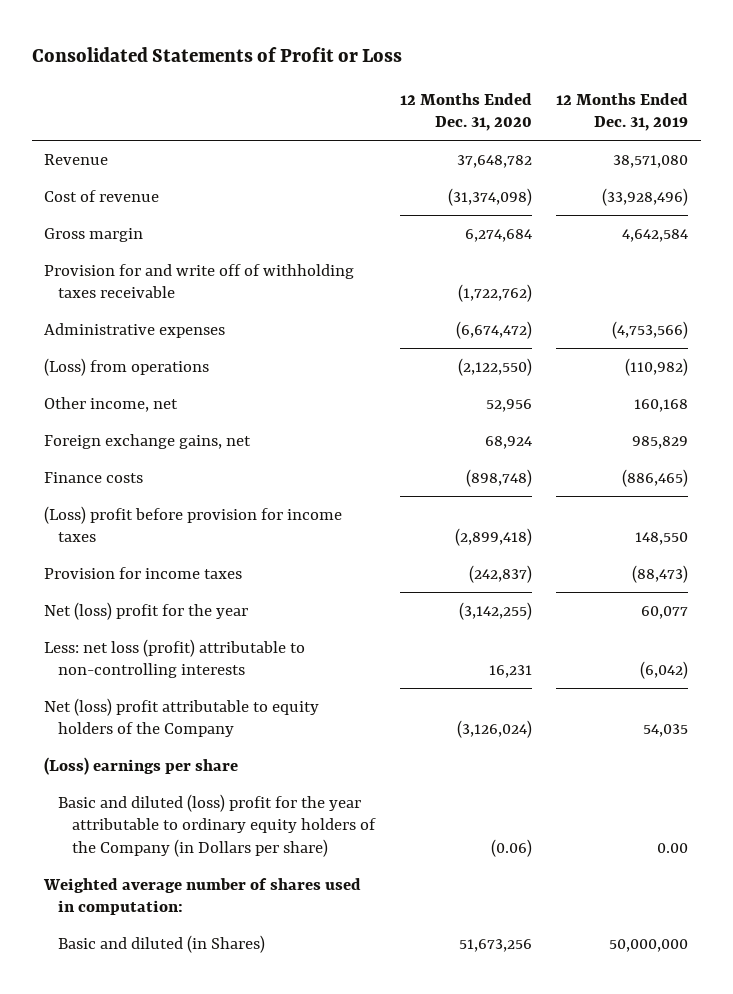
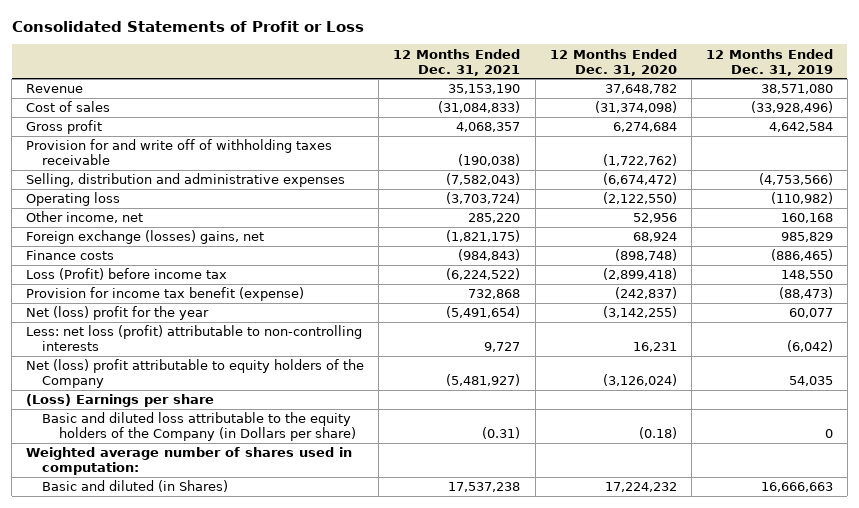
none -> [393,48,521,76] 12 Months Ended Dec. 31, 2021
[44,189,160,202] Cost of revenue -> [26,101,111,113] Cost of sales
[44,227,144,242] Gross margin -> [26,120,103,135] Gross profit
[44,322,226,338] Administrative expenses -> [26,173,346,188] Selling, distribution and administrative expenses
[44,357,210,376] (Loss) from operations -> [26,192,121,207] Operating loss
[44,433,252,449] Foreign exchange gains, net -> [26,230,265,245] Foreign exchange (losses) gains, net
[44,505,343,543] (Loss) profit before provision for income taxes -> [26,268,228,281] Loss (Profit) before income tax
[44,566,243,579] Provision for income taxes -> [26,287,305,302] Provision for income tax benefit (expense)
[44,756,239,775] (Loss) earnings per share -> [26,394,215,408] (Loss) Earnings per share
[58,793,377,857] Basic and diluted (loss) profit for the year attributable to ordinary equity holders of the Company (in Dollars per share) -> [42,412,356,442] Basic and diluted loss attributable to the equity holders of the Company (in Dollars per share)
[490,838,532,857] (0.06) -> [638,427,677,440] (0.18)
[657,842,689,853] 0.00 -> [824,429,833,439] 0
[458,938,532,952] 51,673,256 -> [604,482,677,493] 17,224,232
[609,938,689,952] 50,000,000 -> [760,482,833,493] 16,666,663

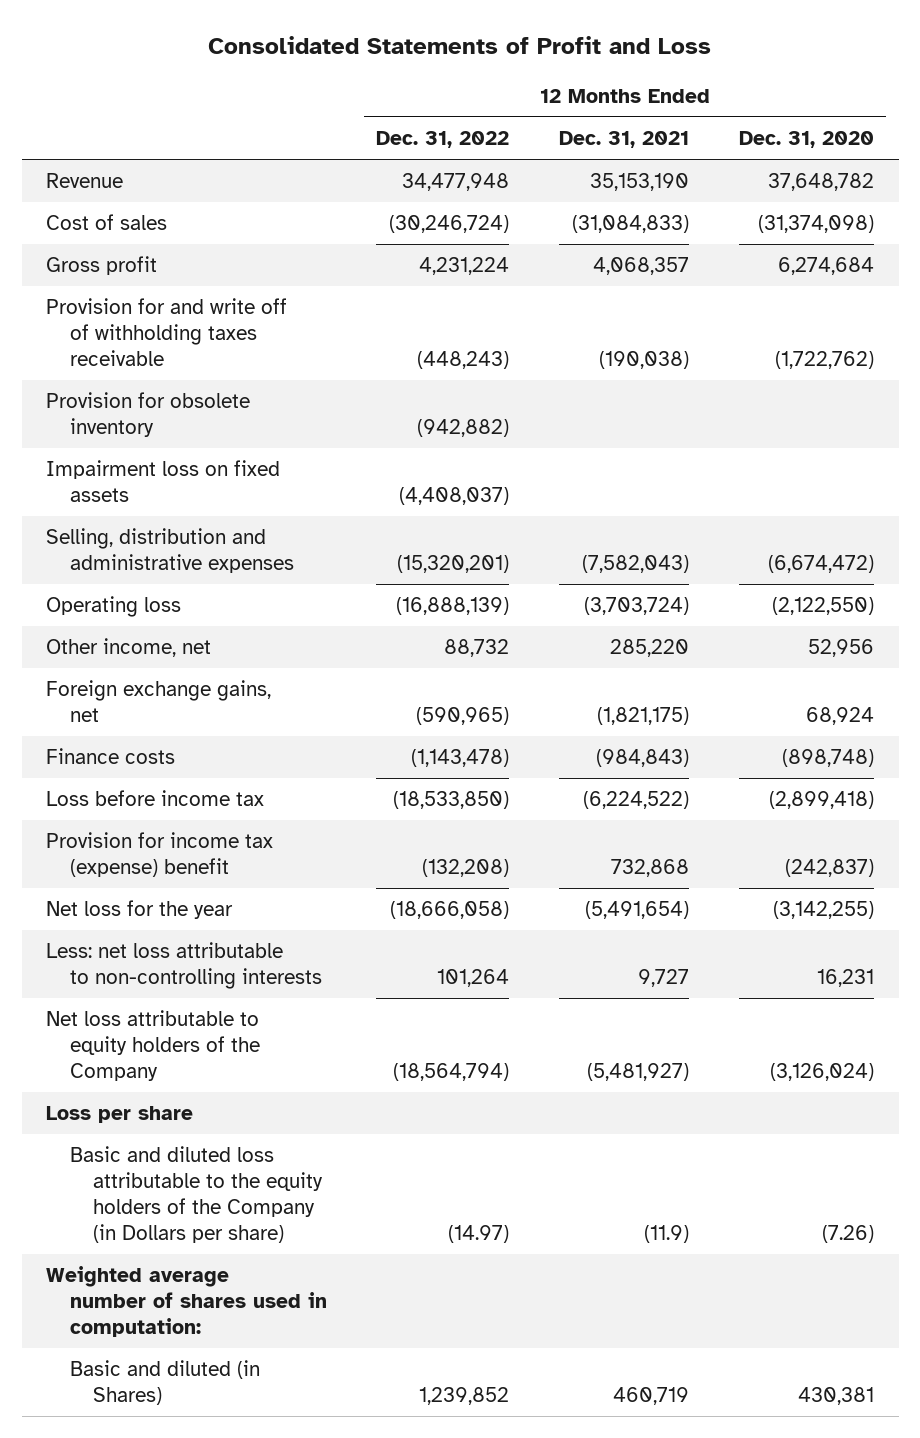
[11,20,364,32] Consolidated Statements of Profit or Loss -> [208,35,712,54] Consolidated Statements of Profit and Loss
[705,48,833,76] 12 Months Ended Dec. 31, 2019 -> none
none -> [376,131,510,149] Dec. 31, 2022
none -> [46,392,251,438] Provision for obsolete inventory
none -> [46,460,281,503] Impairment loss on fixed assets
[26,230,265,245] Foreign exchange (losses) gains, net -> [46,680,272,723] Foreign exchange gains, net
[26,268,228,281] Loss (Profit) before income tax -> [46,790,265,807] Loss before income tax
[26,287,305,302] Provision for income tax benefit (expense) -> [46,832,274,878] Provision for income tax (expense) benefit
[26,306,210,321] Net (loss) profit for the year -> [46,900,234,920] Net loss for the year
[26,325,363,352] Less: net loss (profit) attributable to non-controlling interests -> [46,942,322,990] Less: net loss attributable to non-controlling interests
[26,359,365,389] Net (loss) profit attributable to equity holders of the Company -> [46,1010,260,1081] Net loss attributable to equity holders of the Company
[26,394,215,408] (Loss) Earnings per share -> [46,1106,194,1124] Loss per share
[482,427,521,440] (0.31) -> [644,1224,690,1243] (11.9)
[638,427,677,440] (0.18) -> [821,1224,874,1243] (7.26)
[448,482,521,493] 17,537,238 -> [613,1387,690,1406] 460,719
[604,482,677,493] 17,224,232 -> [797,1387,874,1406] 430,381

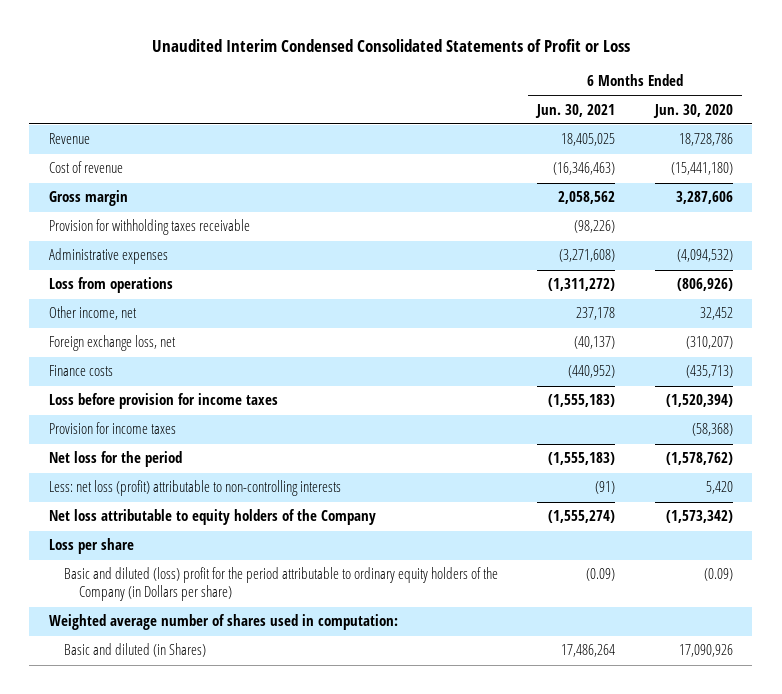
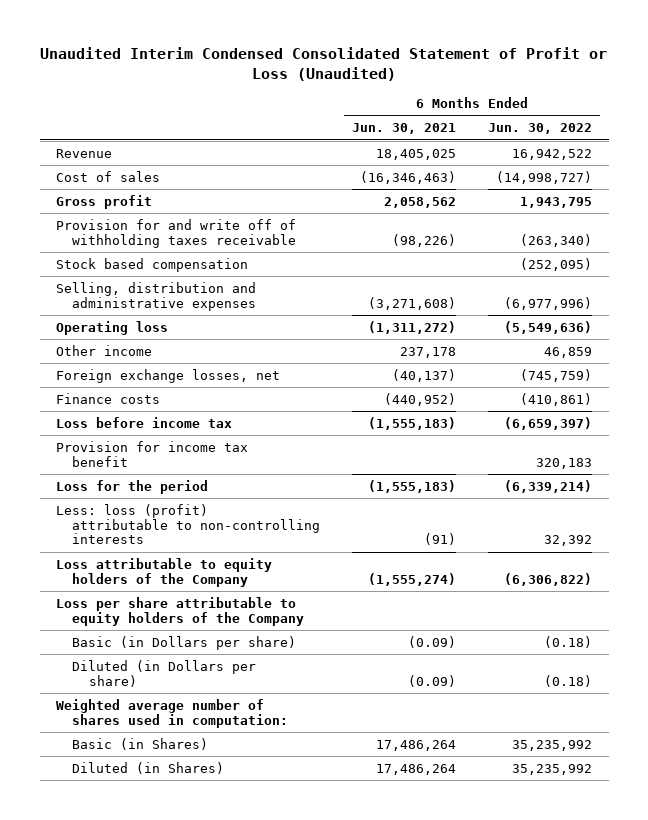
[151,39,630,53] Unaudited Interim Condensed Consolidated Statements of Profit or Loss -> [40,47,608,81] Unaudited Interim Condensed Consolidated Statement of Profit or Loss (Unaudited)
[652,103,733,118] Jun. 30, 2020 -> none
none -> [488,123,593,135] Jun. 30, 2022
[49,161,124,174] Cost of revenue -> [55,170,160,182] Cost of sales
[49,190,129,207] Gross margin -> [55,194,152,209] Gross profit
[49,219,251,236] Provision for withholding taxes receivable -> [55,218,297,248] Provision for and write off of withholding taxes receivable
none -> [55,257,248,272] Stock based compensation
[49,248,169,265] Administrative expenses -> [55,281,257,311] Selling, distribution and administrative expenses
[49,277,174,294] Loss from operations -> [55,320,168,335] Operating loss
[49,306,138,321] Other income, net -> [55,344,152,356] Other income
[49,335,177,352] Foreign exchange loss, net -> [55,368,280,383] Foreign exchange losses, net
[49,538,135,555] Loss per share -> none
[49,393,279,410] Loss before provision for income taxes -> [55,416,232,428] Loss before income tax
[49,422,177,435] Provision for income taxes -> [55,440,248,467] Provision for income tax benefit
[49,451,183,468] Net loss for the period -> [55,479,208,494] Loss for the period
[49,480,342,497] Less: net loss (profit) attributable to non-controlling interests -> [55,503,321,545] Less: loss (profit) attributable to non-controlling interests
[49,509,377,526] Net loss attributable to equity holders of the Company -> [55,557,272,587] Loss attributable to equity holders of the Company
none -> [55,596,305,626] Loss per share attributable to equity holders of the Company
[64,567,499,602] Basic and diluted (loss) profit for the period attributable to ordinary equity holders of the Company (in Dollars per share) -> [72,635,297,650] Basic (in Dollars per share)
none -> [72,659,257,687] Diluted (in Dollars per share)
[64,643,207,658] Basic and diluted (in Shares) -> [72,737,209,750] Basic (in Shares)
none -> [72,761,225,774] Diluted (in Shares)

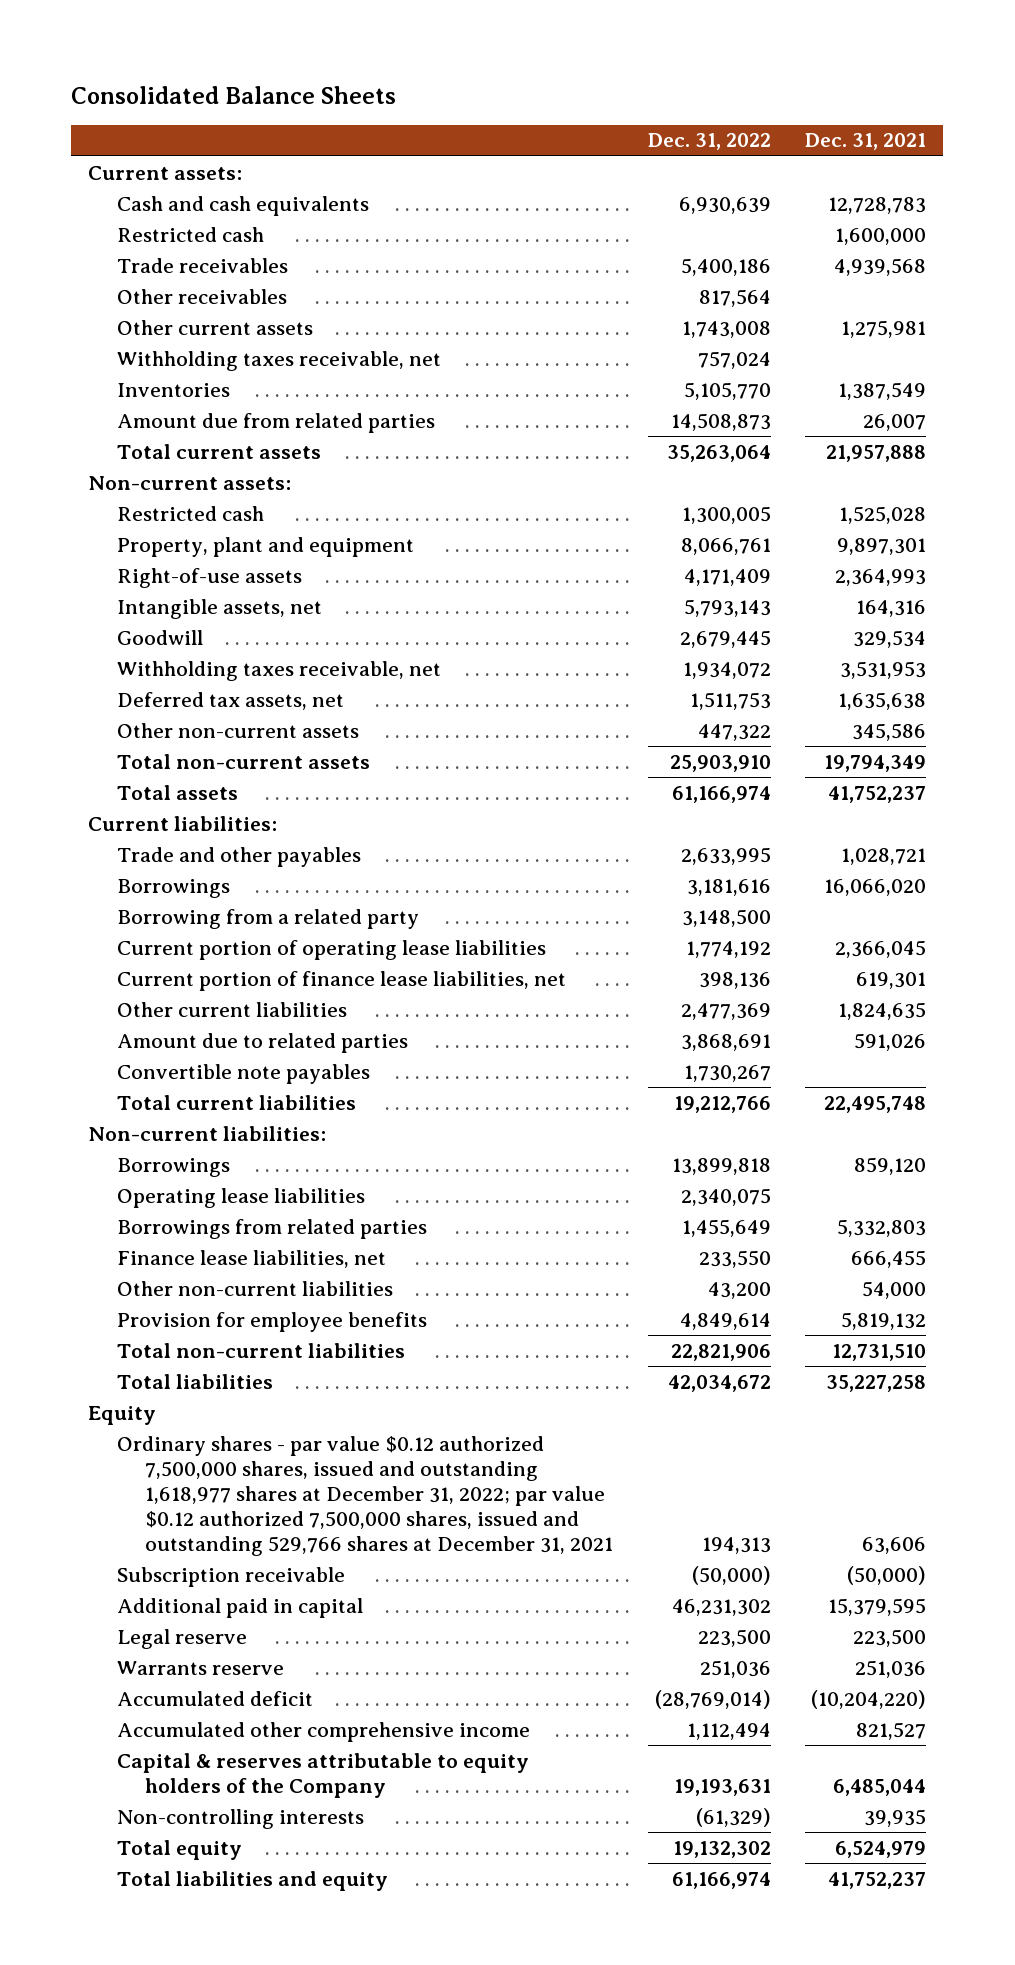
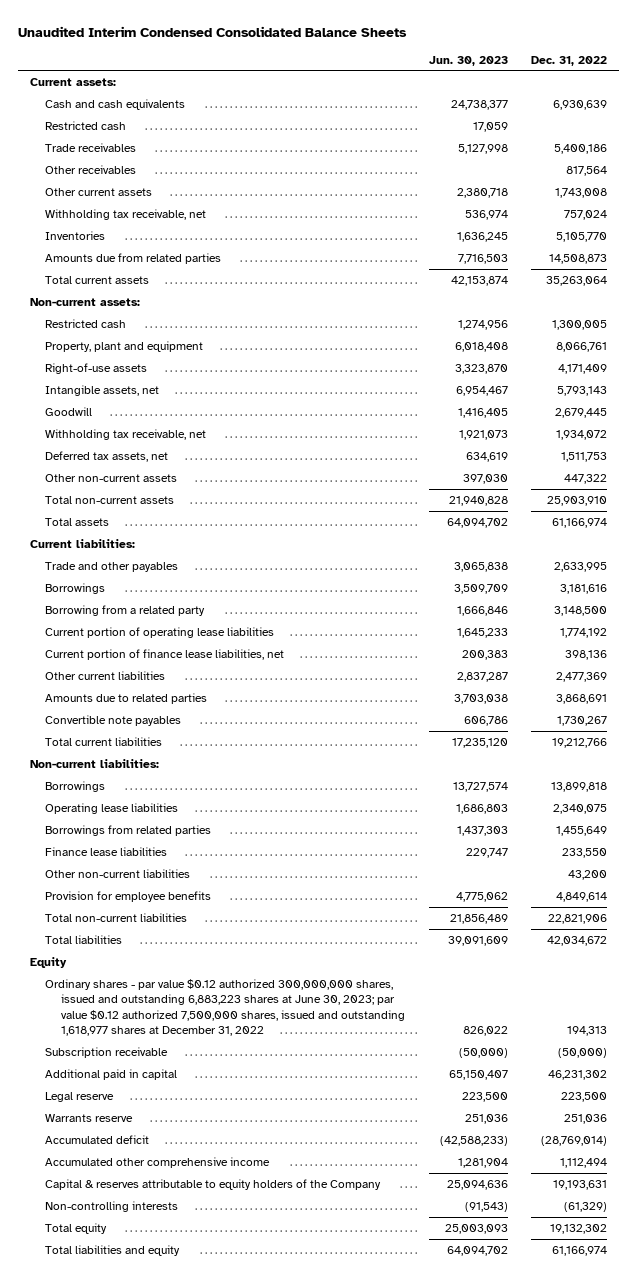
[71,85,397,104] Consolidated Balance Sheets -> [18,25,408,37] Unaudited Interim Condensed Consolidated Balance Sheets
[805,133,927,151] Dec. 31, 2021 -> none
none -> [428,55,508,66] Jun. 30, 2023
[116,350,441,371] Withholding taxes receivable, net -> [45,208,207,220] Withholding tax receivable, net
[116,412,435,433] Amount due from related parties -> [45,252,222,264] Amounts due from related parties
[116,660,441,681] Withholding taxes receivable, net -> [45,428,207,440] Withholding tax receivable, net
[116,1032,408,1053] Amount due to related parties -> [45,692,208,704] Amounts due to related parties
[116,1249,386,1268] Finance lease liabilities, net -> [45,846,168,856] Finance lease liabilities
[116,1435,614,1556] Ordinary shares - par value $0.12 authorized 7,500,000 shares, issued and outstanding 1,618,977 shares at December 31, 2022; par value $0.12 authorized 7,500,000 shares, issued and outstanding 529,766 shares at December 31, 2021 -> [45,978,405,1036] Ordinary shares - par value $0.12 authorized 300,000,000 shares, issued and outstanding 6,883,223 shares at June 30, 2023; par value $0.12 authorized 7,500,000 shares, issued and outstanding 1,618,977 shares at December 31, 2022

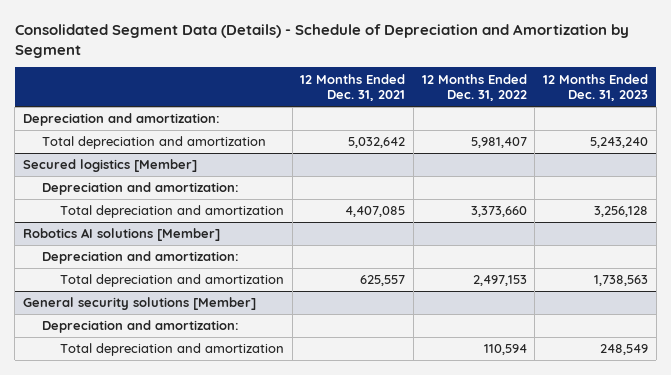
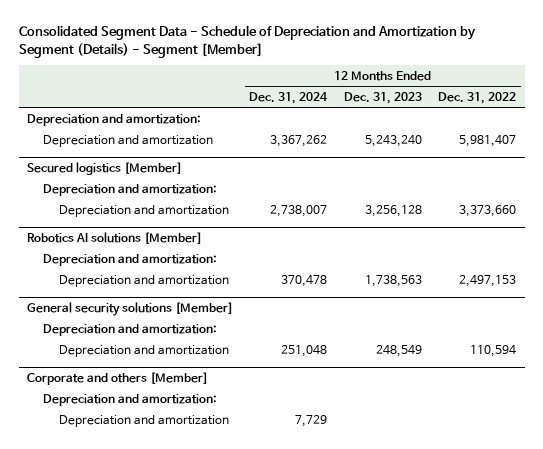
[14,23,629,58] Consolidated Segment Data (Details) - Schedule of Depreciation and Amortization by Segment -> [18,25,476,58] Consolidated Segment Data - Schedule of Depreciation and Amortization by Segment (Details) - Segment [Member]
[300,73,406,102] 12 Months Ended Dec. 31, 2021 -> none
none -> [249,91,329,104] Dec. 31, 2024
[41,136,266,150] Total depreciation and amortization -> [43,134,214,147] Depreciation and amortization
[60,205,285,219] Total depreciation and amortization -> [59,204,230,217] Depreciation and amortization
[60,274,285,288] Total depreciation and amortization -> [59,274,230,287] Depreciation and amortization
[60,343,285,357] Total depreciation and amortization -> [59,344,230,357] Depreciation and amortization
none -> [26,371,208,385] Corporate and others [Member]
none -> [43,393,218,406] Depreciation and amortization:
none -> [59,414,230,427] Depreciation and amortization

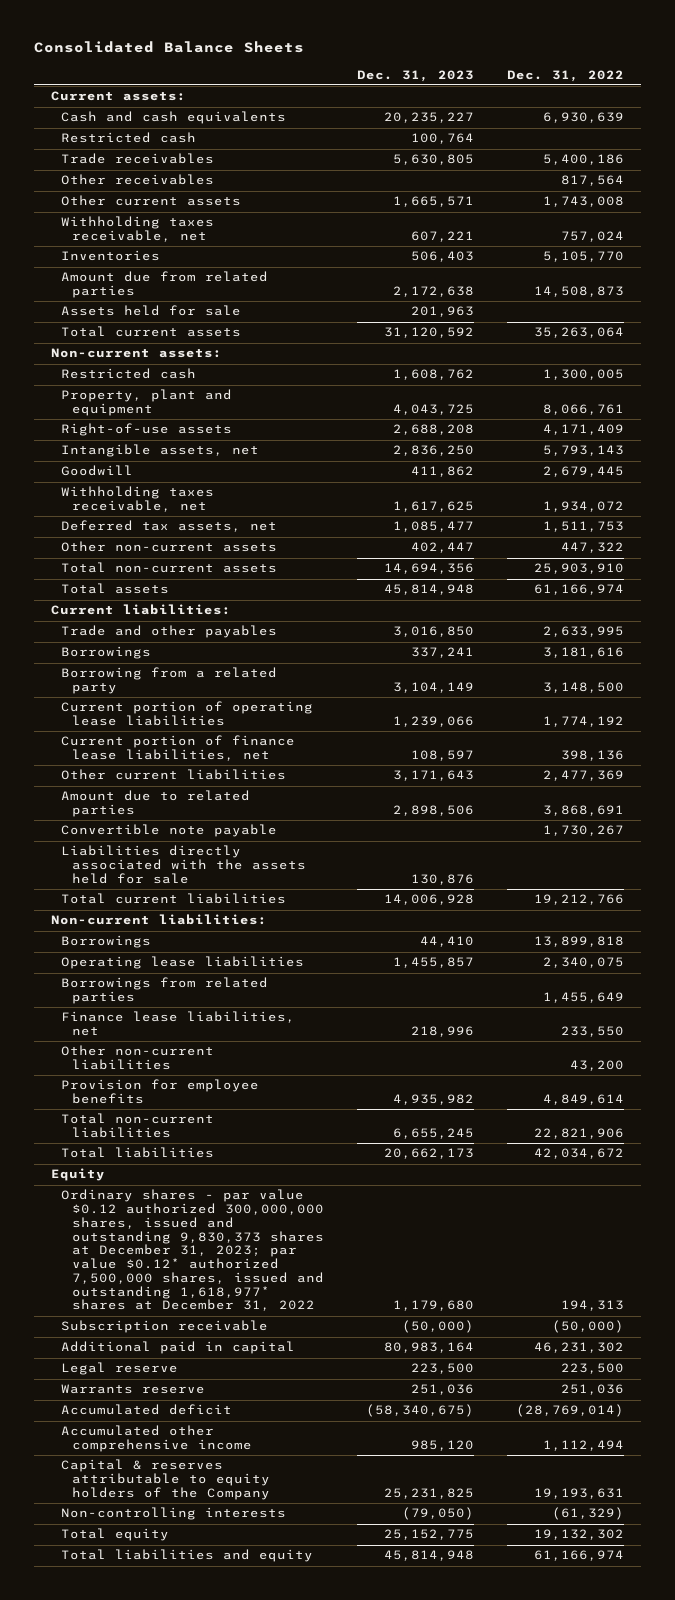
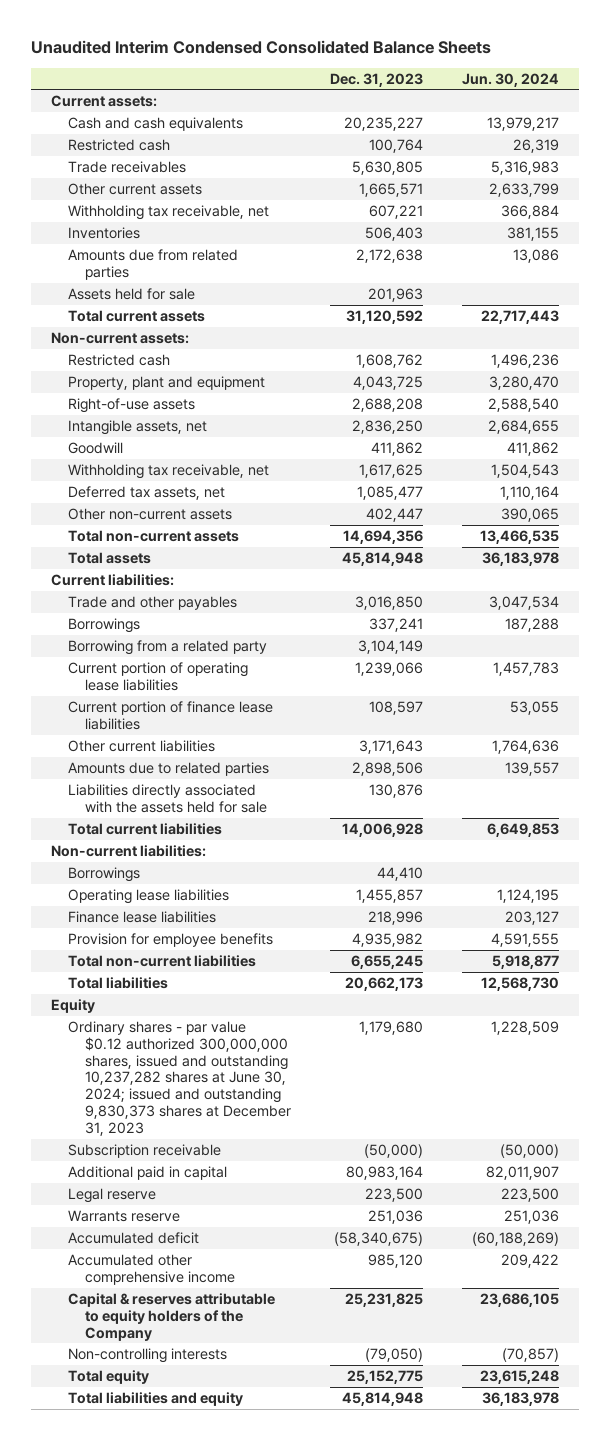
[34,41,305,54] Consolidated Balance Sheets -> [31,40,492,55] Unaudited Interim Condensed Consolidated Balance Sheets
[507,69,625,82] Dec. 31, 2022 -> none
none -> [462,72,560,87] Jun. 30, 2024
[61,174,215,186] Other receivables -> none
[61,216,215,243] Withholding taxes receivable, net -> [67,204,269,220] Withholding tax receivable, net
[61,271,269,299] Amount due from related parties -> [67,248,238,280] Amounts due from related parties
[61,486,215,513] Withholding taxes receivable, net -> [67,463,269,479] Withholding tax receivable, net
[61,735,296,762] Current portion of finance lease liabilities, net -> [67,700,273,730] Current portion of finance lease liabilities
[61,824,278,838] Convertible note payable -> none
[61,790,251,818] Amount due to related parties -> [67,761,269,776] Amounts due to related parties
[61,977,269,1005] Borrowings from related parties -> none
[61,1045,215,1071] Other non-current liabilities -> none
[61,1011,296,1037] Finance lease liabilities, net -> [67,910,216,923] Finance lease liabilities
[61,1189,324,1312] Ordinary shares - par value $0.12 authorized 300,000,000 shares, issued and outstanding 9,830,373 shares at December 31, 2023; par value $0.12* authorized 7,500,000 shares, issued and outstanding 1,618,977* shares at December 31, 2022 -> [67,1020,292,1136] Ordinary shares - par value $0.12 authorized 300,000,000 shares, issued and outstanding 10,237,282 shares at June 30, 2024; issued and outstanding 9,830,373 shares at December 31, 2023

